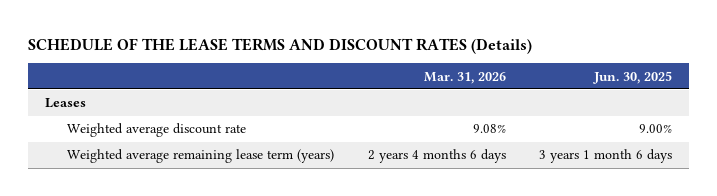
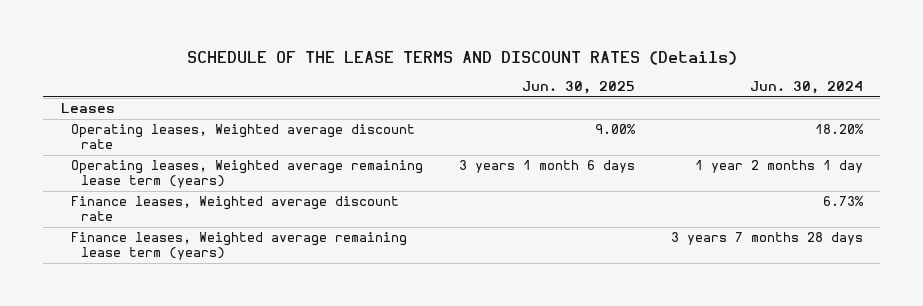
[423,71,506,84] Mar. 31, 2026 -> none
none -> [749,80,863,94] Jun. 30, 2024
[66,123,246,138] Weighted average discount rate -> [70,124,415,150] Operating leases, Weighted average discount rate
[66,149,334,164] Weighted average remaining lease term (years) -> [70,160,423,189] Operating leases, Weighted average remaining lease term (years)
none -> [70,196,399,222] Finance leases, Weighted average discount rate
none -> [70,232,407,261] Finance leases, Weighted average remaining lease term (years)

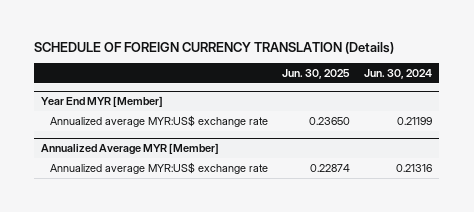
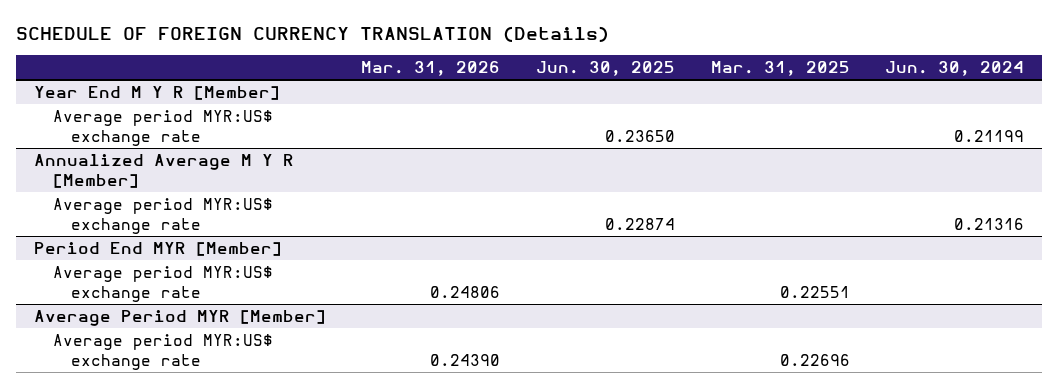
none -> [361,60,501,76] Mar. 31, 2026
none -> [710,60,850,76] Mar. 31, 2025
[41,96,164,108] Year End MYR [Member] -> [33,85,280,100] Year End M Y R [Member]
[50,115,269,128] Annualized average MYR:US$ exchange rate -> [52,109,273,146] Average period MYR:US$ exchange rate
[41,143,220,156] Annualized Average MYR [Member] -> [33,153,294,188] Annualized Average M Y R [Member]
[50,162,269,175] Annualized average MYR:US$ exchange rate -> [52,197,273,234] Average period MYR:US$ exchange rate
none -> [33,241,282,256] Period End MYR [Member]
none -> [52,265,273,302] Average period MYR:US$ exchange rate
none -> [33,309,326,326] Average Period MYR [Member]
none -> [52,333,273,370] Average period MYR:US$ exchange rate

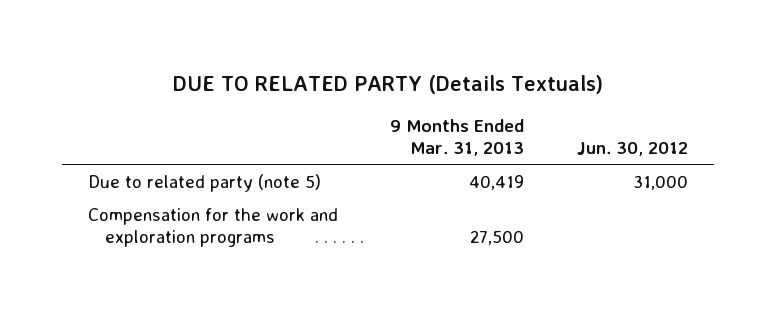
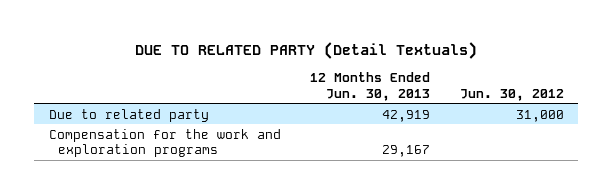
[172,74,603,94] DUE TO RELATED PARTY (Details Textuals) -> [135,41,478,59] DUE TO RELATED PARTY (Detail Textuals)
[390,119,525,156] 9 Months Ended Mar. 31, 2013 -> none
none -> [310,72,431,101] 12 Months Ended Jun. 30, 2013
[88,173,322,192] Due to related party (note 5) -> [49,108,210,122] Due to related party

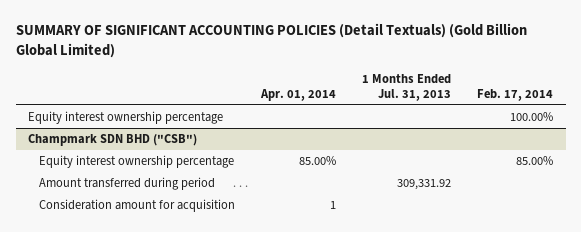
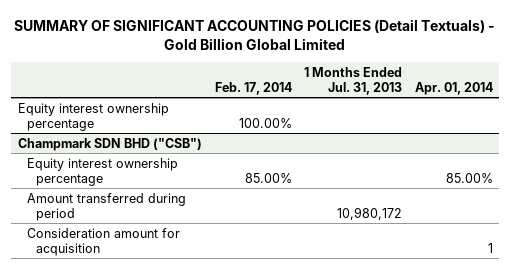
[15,23,527,58] SUMMARY OF SIGNIFICANT ACCOUNTING POLICIES (Detail Textuals) (Gold Billion Global Limited) -> [14,18,496,50] SUMMARY OF SIGNIFICANT ACCOUNTING POLICIES (Detail Textuals) - Gold Billion Global Limited
[397,179,452,191] 309,331.92 -> [337,206,403,220] 10,980,172

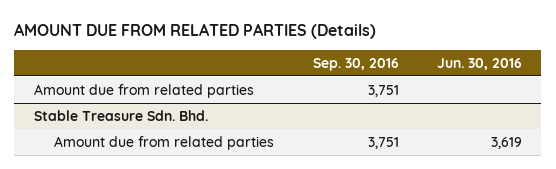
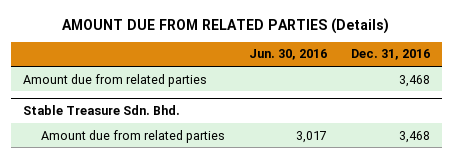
[312,57,399,71] Sep. 30, 2016 -> none
none -> [351,49,431,61] Dec. 31, 2016
[491,137,523,150] 3,619 -> [295,130,327,143] 3,017

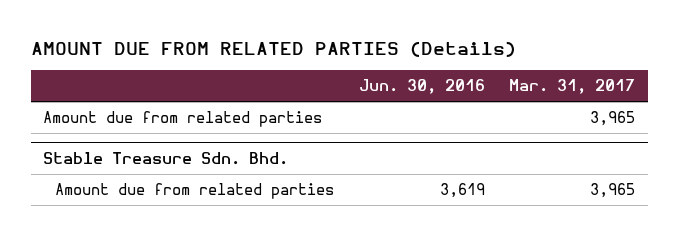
[351,49,431,61] Dec. 31, 2016 -> none
none -> [509,79,636,95] Mar. 31, 2017
[295,130,327,143] 3,017 -> [439,183,485,199] 3,619

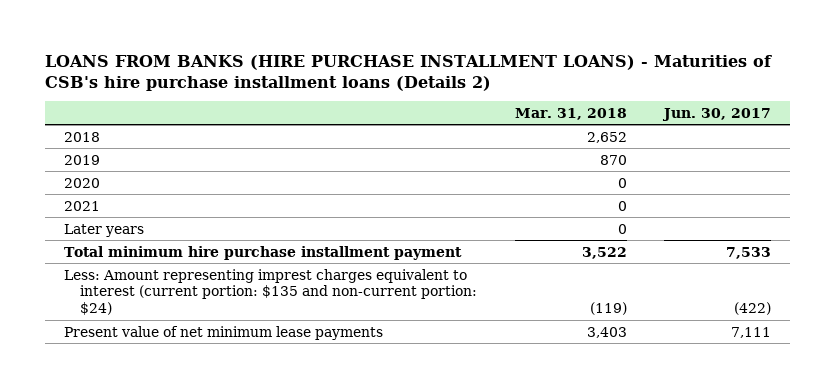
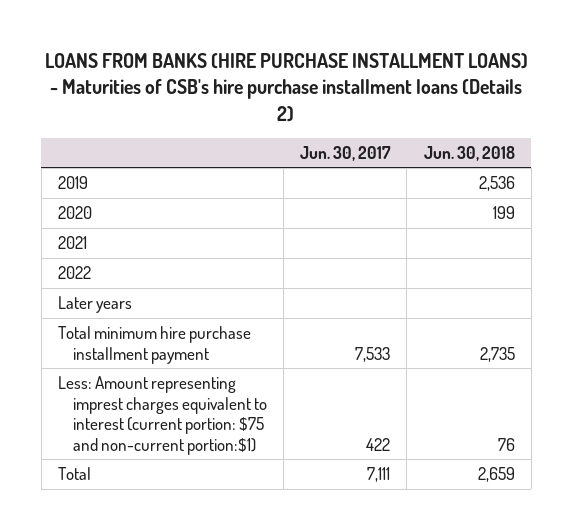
[514,107,627,120] Mar. 31, 2018 -> none
none -> [423,145,515,161] Jun. 30, 2018
[64,131,101,142] 2018 -> none
none -> [57,266,91,280] 2022
[64,268,478,316] Less: Amount representing imprest charges equivalent to interest (current portion: $135 and non-current portion: $24) -> [57,376,268,455] Less: Amount representing imprest charges equivalent to interest (current portion: $75 and non-current portion:$1)
[733,302,771,316] (422) -> [366,437,391,451] 422
[64,325,384,340] Present value of net minimum lease payments -> [57,467,91,481] Total

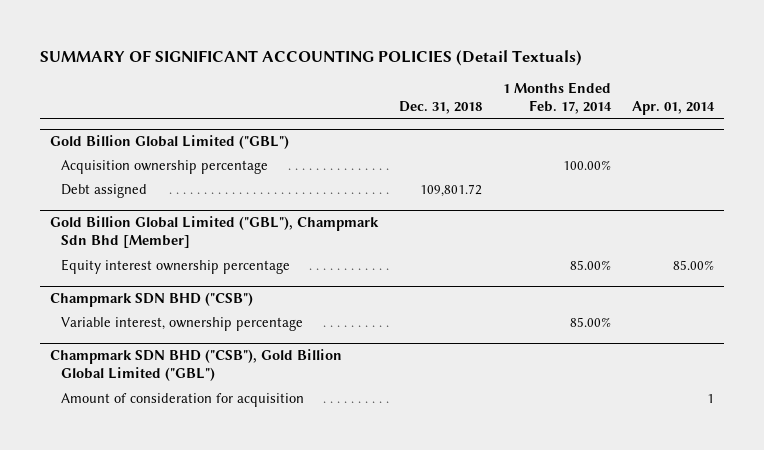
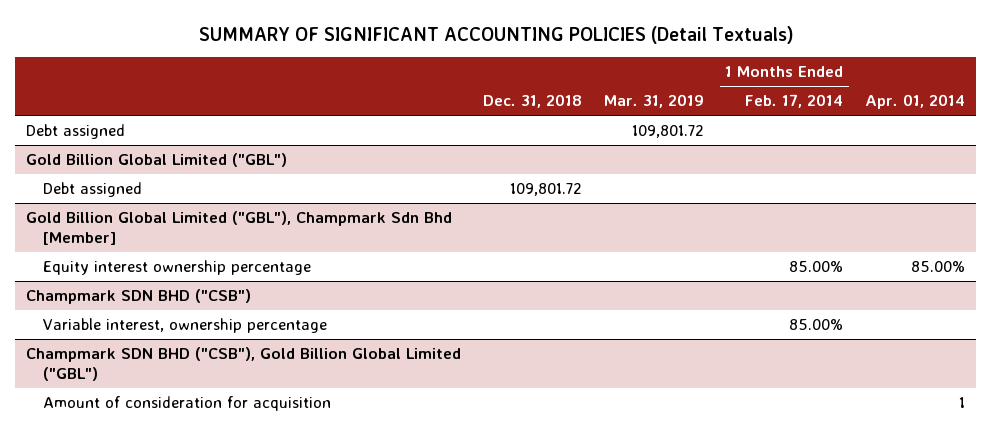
none -> [603,94,704,109] Mar. 31, 2019
none -> [26,123,126,139] Debt assigned
[61,159,269,174] Acquisition ownership percentage -> none

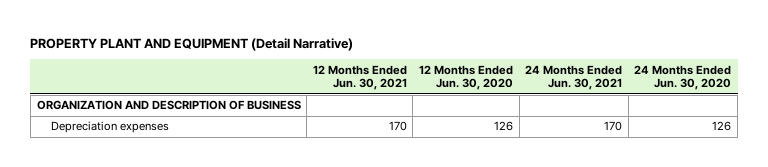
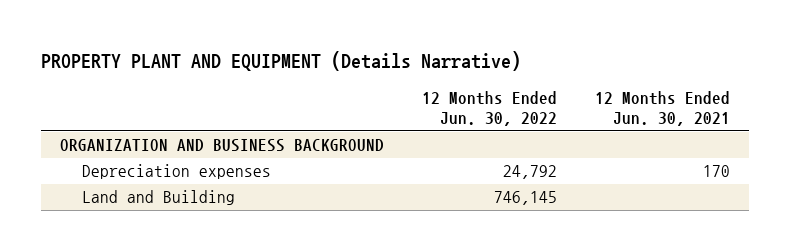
[30,38,354,52] PROPERTY PLANT AND EQUIPMENT (Detail Narrative) -> [41,51,522,72] PROPERTY PLANT AND EQUIPMENT (Details Narrative)
[419,64,514,91] 12 Months Ended Jun. 30, 2020 -> none
[525,64,623,91] 24 Months Ended Jun. 30, 2021 -> none
[634,64,732,91] 24 Months Ended Jun. 30, 2020 -> none
none -> [422,90,558,127] 12 Months Ended Jun. 30, 2022
[36,100,301,111] ORGANIZATION AND DESCRIPTION OF BUSINESS -> [60,139,385,153] ORGANIZATION AND BUSINESS BACKGROUND
none -> [81,190,235,206] Land and Building

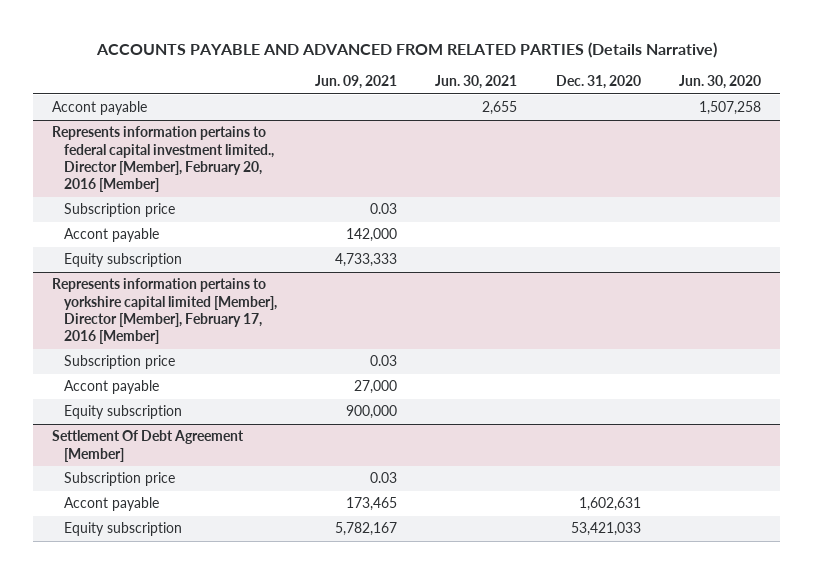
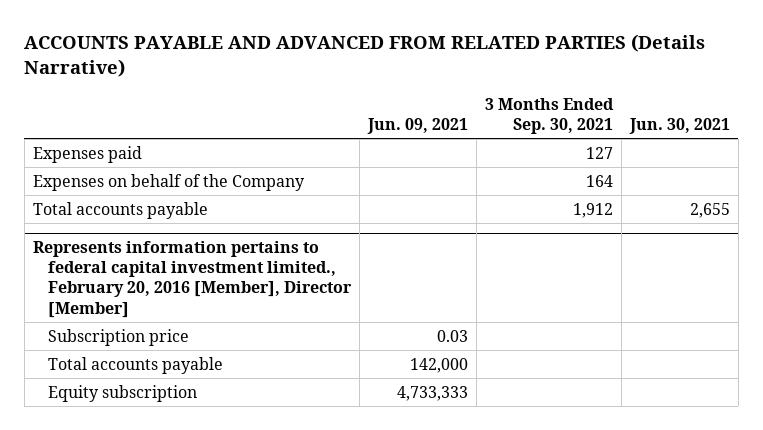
[555,75,641,90] Dec. 31, 2020 -> none
[678,75,761,90] Jun. 30, 2020 -> none
none -> [484,98,614,135] 3 Months Ended Sep. 30, 2021
none -> [32,145,142,163] Expenses paid
none -> [32,173,305,191] Expenses on behalf of the Company
[52,101,148,116] Accont payable -> [32,201,208,219] Total accounts payable
[52,126,274,193] Represents information pertains to federal capital investment limited., Director [Member], February 20, 2016 [Member] -> [32,240,352,318] Represents information pertains to federal capital investment limited., February 20, 2016 [Member], Director [Member]
[63,228,159,243] Accont payable -> [47,356,223,374] Total accounts payable
[52,278,277,345] Represents information pertains to yorkshire capital limited [Member], Director [Member], February 17, 2016 [Member] -> none
[63,355,175,370] Subscription price -> none
[63,380,159,395] Accont payable -> none
[63,405,182,420] Equity subscription -> none
[52,430,245,462] Settlement Of Debt Agreement [Member] -> none
[63,472,175,487] Subscription price -> none
[63,497,159,512] Accont payable -> none
[63,522,182,537] Equity subscription -> none

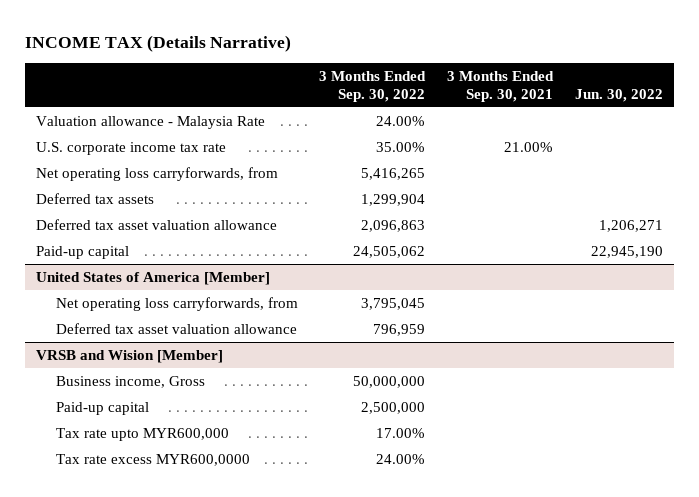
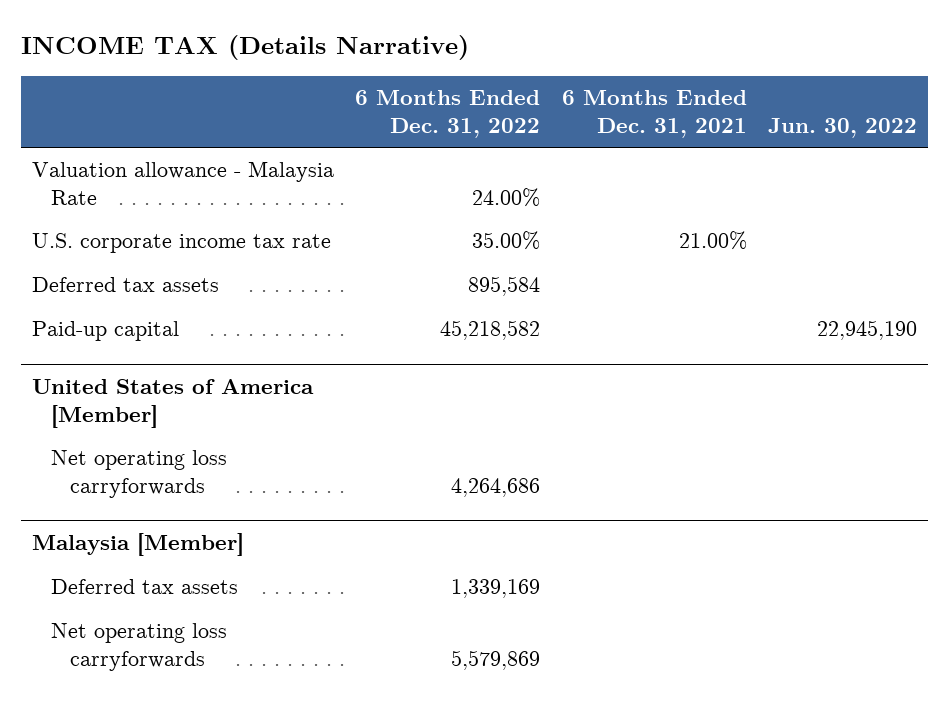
[319,70,427,102] 3 Months Ended Sep. 30, 2022 -> none
[447,70,555,102] 3 Months Ended Sep. 30, 2021 -> none
none -> [355,90,541,138] 6 Months Ended Dec. 31, 2022
none -> [561,90,747,138] 6 Months Ended Dec. 31, 2021
[35,166,278,181] Net operating loss carryforwards, from -> none
[35,218,277,230] Deferred tax asset valuation allowance -> none
[55,322,297,334] Deferred tax asset valuation allowance -> none
[35,349,223,363] VRSB and Wision [Member] -> none
[55,375,205,388] Business income, Gross -> none
[55,401,149,415] Paid-up capital -> none
[55,427,229,441] Tax rate upto MYR600,000 -> none
[55,453,250,466] Tax rate excess MYR600,0000 -> none
[55,296,298,311] Net operating loss carryforwards, from -> [51,450,228,498] Net operating loss carryforwards
none -> [31,533,244,557] Malaysia [Member]
none -> [51,579,239,595] Deferred tax assets
none -> [51,623,228,671] Net operating loss carryforwards

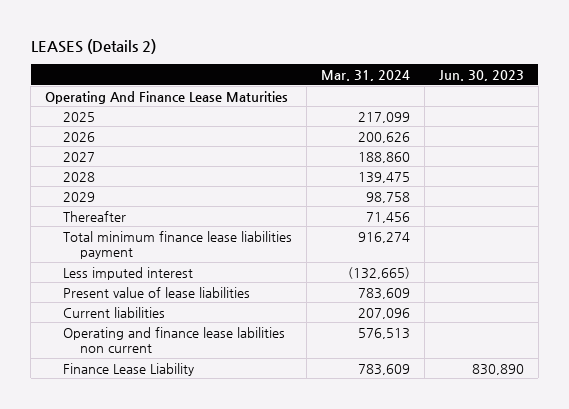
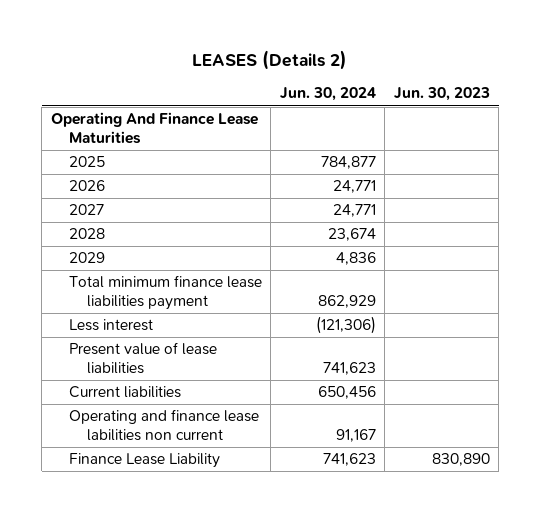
[320,69,410,81] Mar. 31, 2024 -> none
none -> [279,87,376,102] Jun. 30, 2024
[62,210,126,222] Thereafter -> none
[62,266,193,280] Less imputed interest -> [68,319,153,332] Less interest

